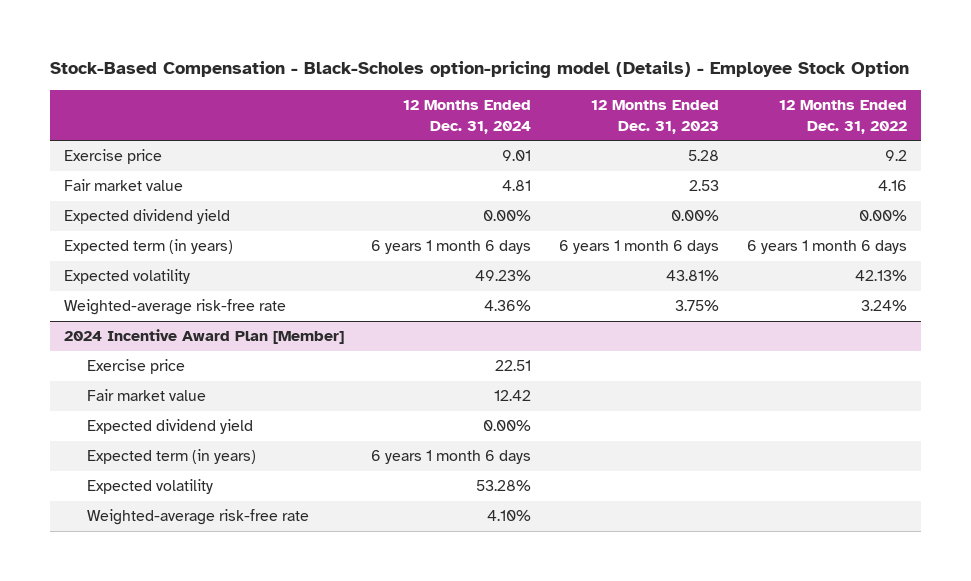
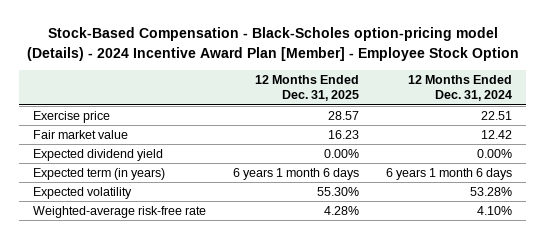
[49,61,909,79] Stock-Based Compensation - Black-Scholes option-pricing model (Details) - Employee Stock Option -> [26,27,519,61] Stock-Based Compensation - Black-Scholes option-pricing model (Details) - 2024 Incentive Award Plan [Member] - Employee Stock Option
[591,100,720,134] 12 Months Ended Dec. 31, 2023 -> none
[779,100,908,134] 12 Months Ended Dec. 31, 2022 -> none
none -> [255,74,360,102] 12 Months Ended Dec. 31, 2025
[63,149,162,165] Exercise price -> none
[63,179,183,192] Fair market value -> none
[63,209,230,225] Expected dividend yield -> none
[63,239,233,255] Expected term (in years) -> none
[63,269,190,285] Expected volatility -> none
[63,299,286,316] Weighted-average risk-free rate -> none
[63,329,344,345] 2024 Incentive Award Plan [Member] -> none

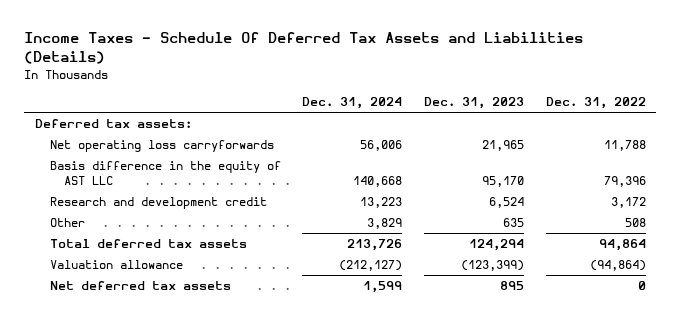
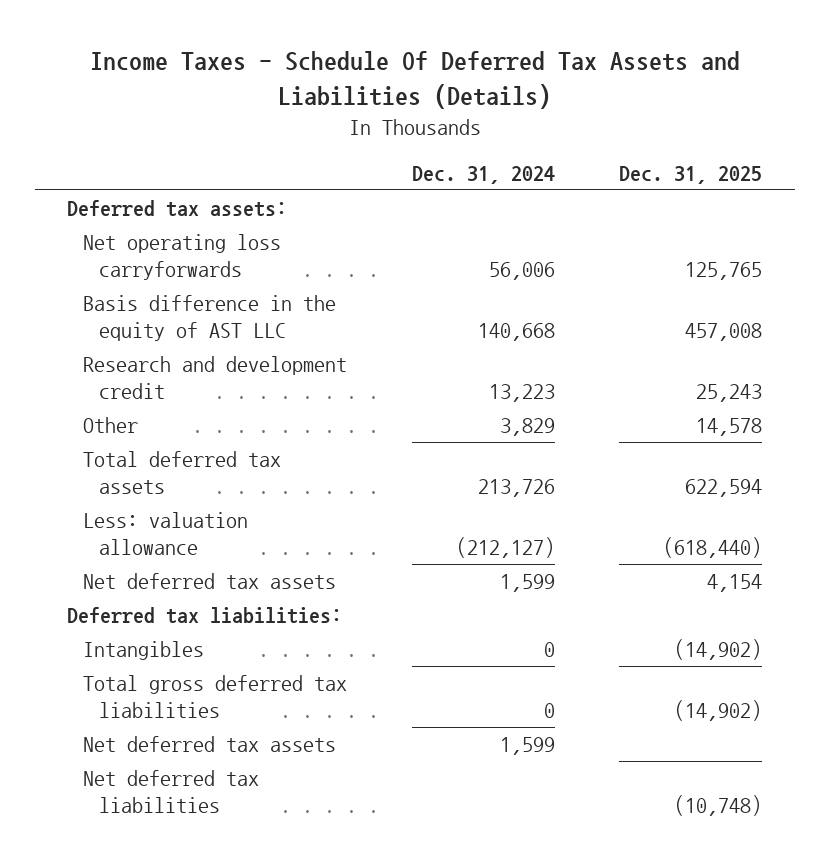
[423,97,524,110] Dec. 31, 2023 -> none
[545,97,646,110] Dec. 31, 2022 -> none
none -> [619,166,763,185] Dec. 31, 2025
[49,260,183,270] Valuation allowance -> [82,512,248,556] Less: valuation allowance
none -> [67,607,343,625] Deferred tax liabilities:
none -> [82,641,204,661] Intangibles
none -> [82,675,347,719] Total gross deferred tax liabilities
none -> [82,736,336,753] Net deferred tax assets
none -> [82,770,259,814] Net deferred tax liabilities

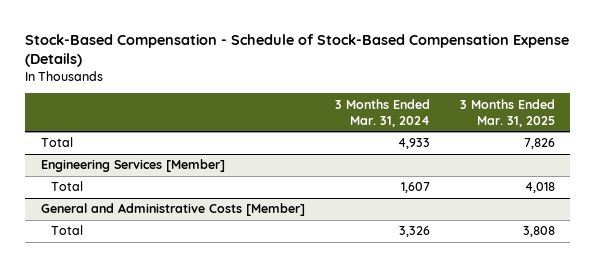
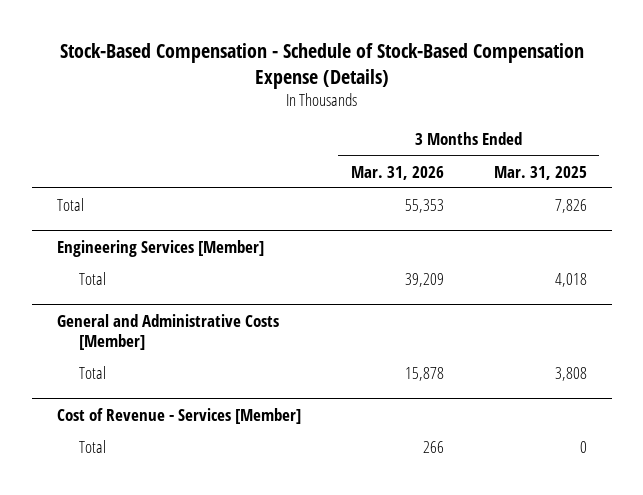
[334,98,430,127] 3 Months Ended Mar. 31, 2024 -> none
none -> [350,165,444,180] Mar. 31, 2026
none -> [56,408,301,425] Cost of Revenue - Services [Member]
none -> [79,440,107,454] Total

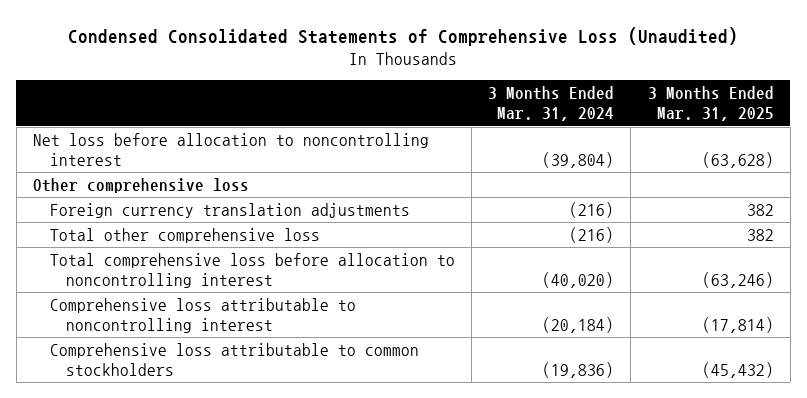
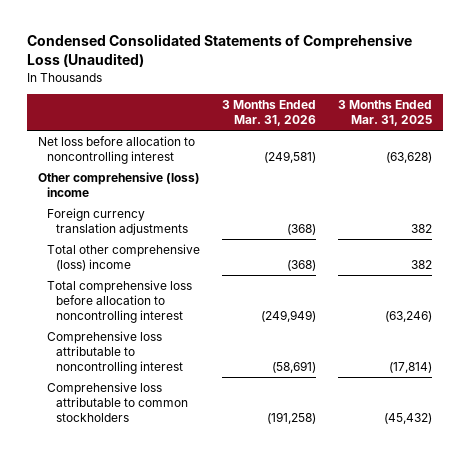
[488,85,615,122] 3 Months Ended Mar. 31, 2024 -> none
none -> [222,100,317,127] 3 Months Ended Mar. 31, 2026
[33,177,250,193] Other comprehensive loss -> [38,171,201,197] Other comprehensive (loss) income
[49,227,320,243] Total other comprehensive loss -> [47,243,201,271] Total other comprehensive (loss) income

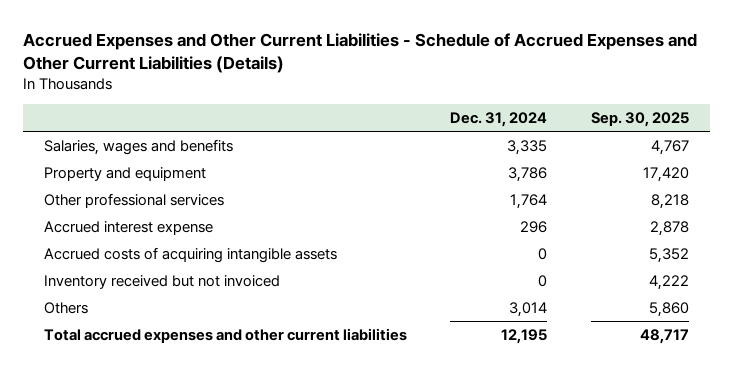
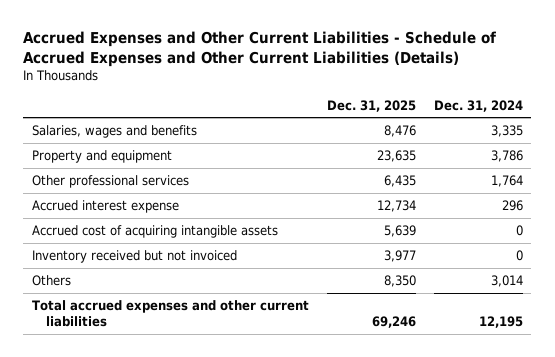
[590,111,689,127] Sep. 30, 2025 -> none
none -> [326,99,416,112] Dec. 31, 2025
[44,246,338,263] Accrued costs of acquiring intangible assets -> [32,225,279,239] Accrued cost of acquiring intangible assets

